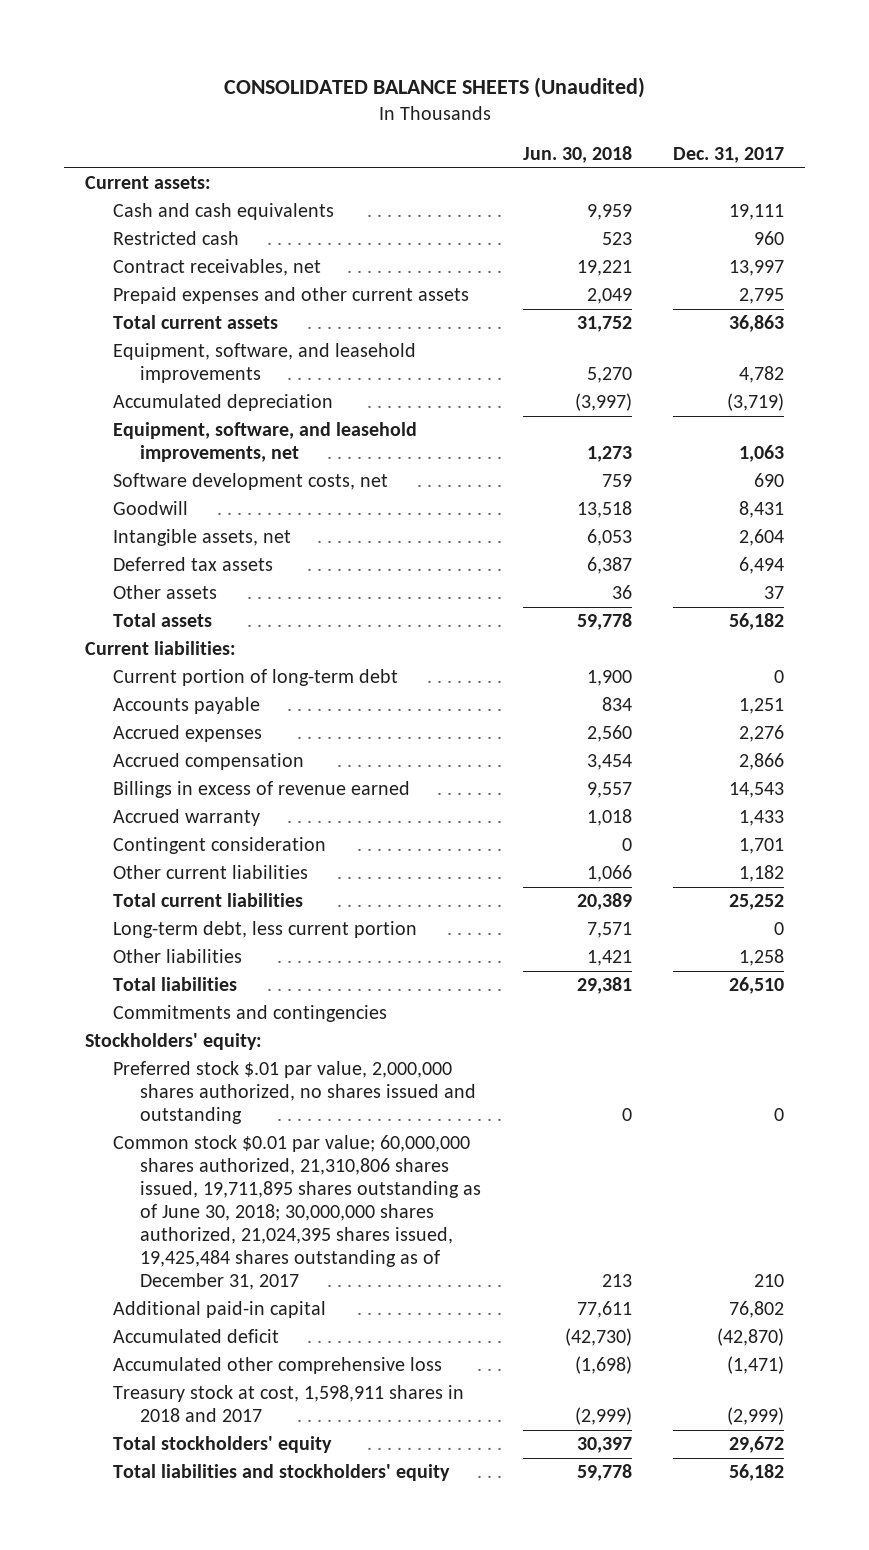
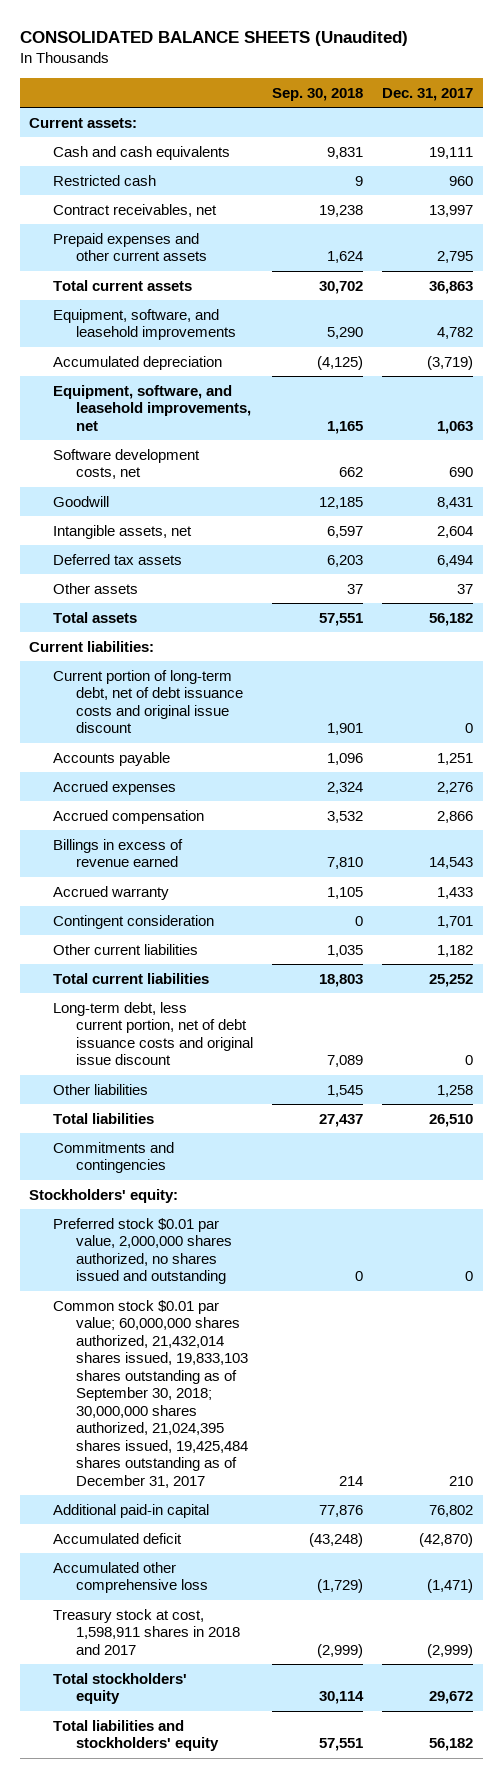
[522,145,632,163] Jun. 30, 2018 -> none
none -> [272,87,364,101] Sep. 30, 2018
[112,669,398,687] Current portion of long-term debt -> [52,669,243,734] Current portion of long-term debt, net of debt issuance costs and original issue discount
[112,921,417,939] Long-term debt, less current portion -> [52,1001,253,1066] Long-term debt, less current portion, net of debt issuance costs and original issue discount
[112,1061,477,1125] Preferred stock $.01 par value, 2,000,000 shares authorized, no shares issued and outstanding -> [52,1217,232,1285] Preferred stock $0.01 par value, 2,000,000 shares authorized, no shares issued and outstanding
[112,1135,482,1291] Common stock $0.01 par value; 60,000,000 shares authorized, 21,310,806 shares issued, 19,711,895 shares outstanding as of June 30, 2018; 30,000,000 shares authorized, 21,024,395 shares issued, 19,425,484 shares outstanding as of December 31, 2017 -> [52,1299,248,1488] Common stock $0.01 par value; 60,000,000 shares authorized, 21,432,014 shares issued, 19,833,103 shares outstanding as of September 30, 2018; 30,000,000 shares authorized, 21,024,395 shares issued, 19,425,484 shares outstanding as of December 31, 2017

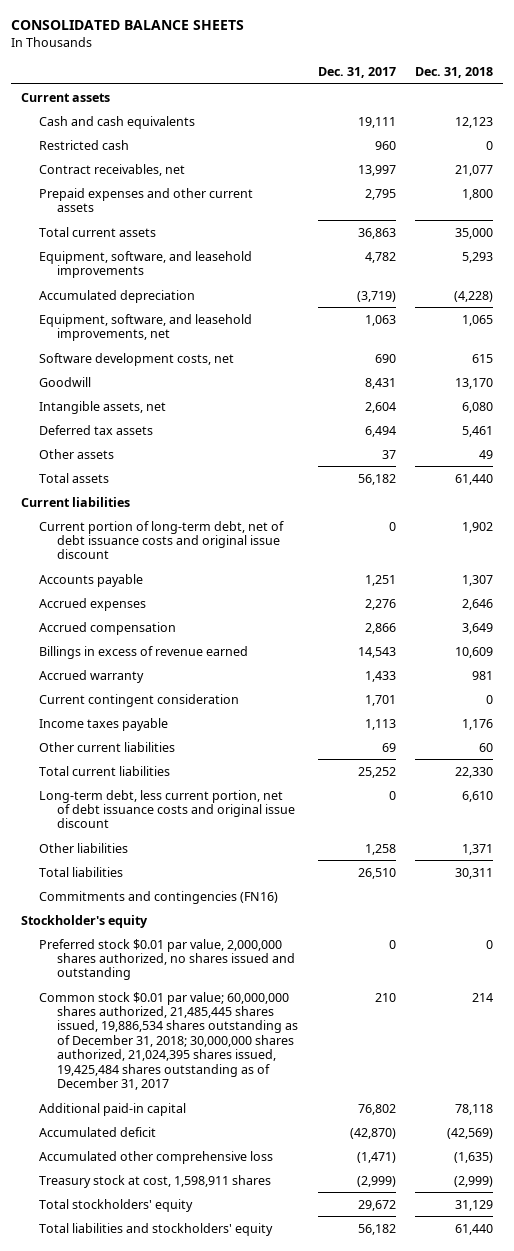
[19,30,408,46] CONSOLIDATED BALANCE SHEETS (Unaudited) -> [11,20,245,31] CONSOLIDATED BALANCE SHEETS
[272,87,364,101] Sep. 30, 2018 -> none
none -> [415,66,494,78] Dec. 31, 2018
[29,117,138,128] Current assets: -> [20,92,110,102] Current assets
[29,640,155,652] Current liabilities: -> [20,496,130,507] Current liabilities
[52,914,214,929] Contingent consideration -> [39,693,240,707] Current contingent consideration
none -> [39,717,169,731] Income taxes payable
[437,944,474,957] 1,182 -> [381,742,396,752] 69
[52,1141,174,1174] Commitments and contingencies -> [39,890,279,904] Commitments and contingencies (FN16)
[29,1188,179,1203] Stockholders' equity: -> [20,914,148,928] Stockholder's equity
[52,1299,248,1488] Common stock $0.01 par value; 60,000,000 shares authorized, 21,432,014 shares issued, 19,833,103 shares outstanding as of September 30, 2018; 30,000,000 shares authorized, 21,024,395 shares issued, 19,425,484 shares outstanding as of December 31, 2017 -> [39,991,299,1091] Common stock $0.01 par value; 60,000,000 shares authorized, 21,485,445 shares issued, 19,886,534 shares outstanding as of December 31, 2018; 30,000,000 shares authorized, 21,024,395 shares issued, 19,425,484 shares outstanding as of December 31, 2017
[52,1608,240,1655] Treasury stock at cost, 1,598,911 shares in 2018 and 2017 -> [39,1174,272,1188] Treasury stock at cost, 1,598,911 shares

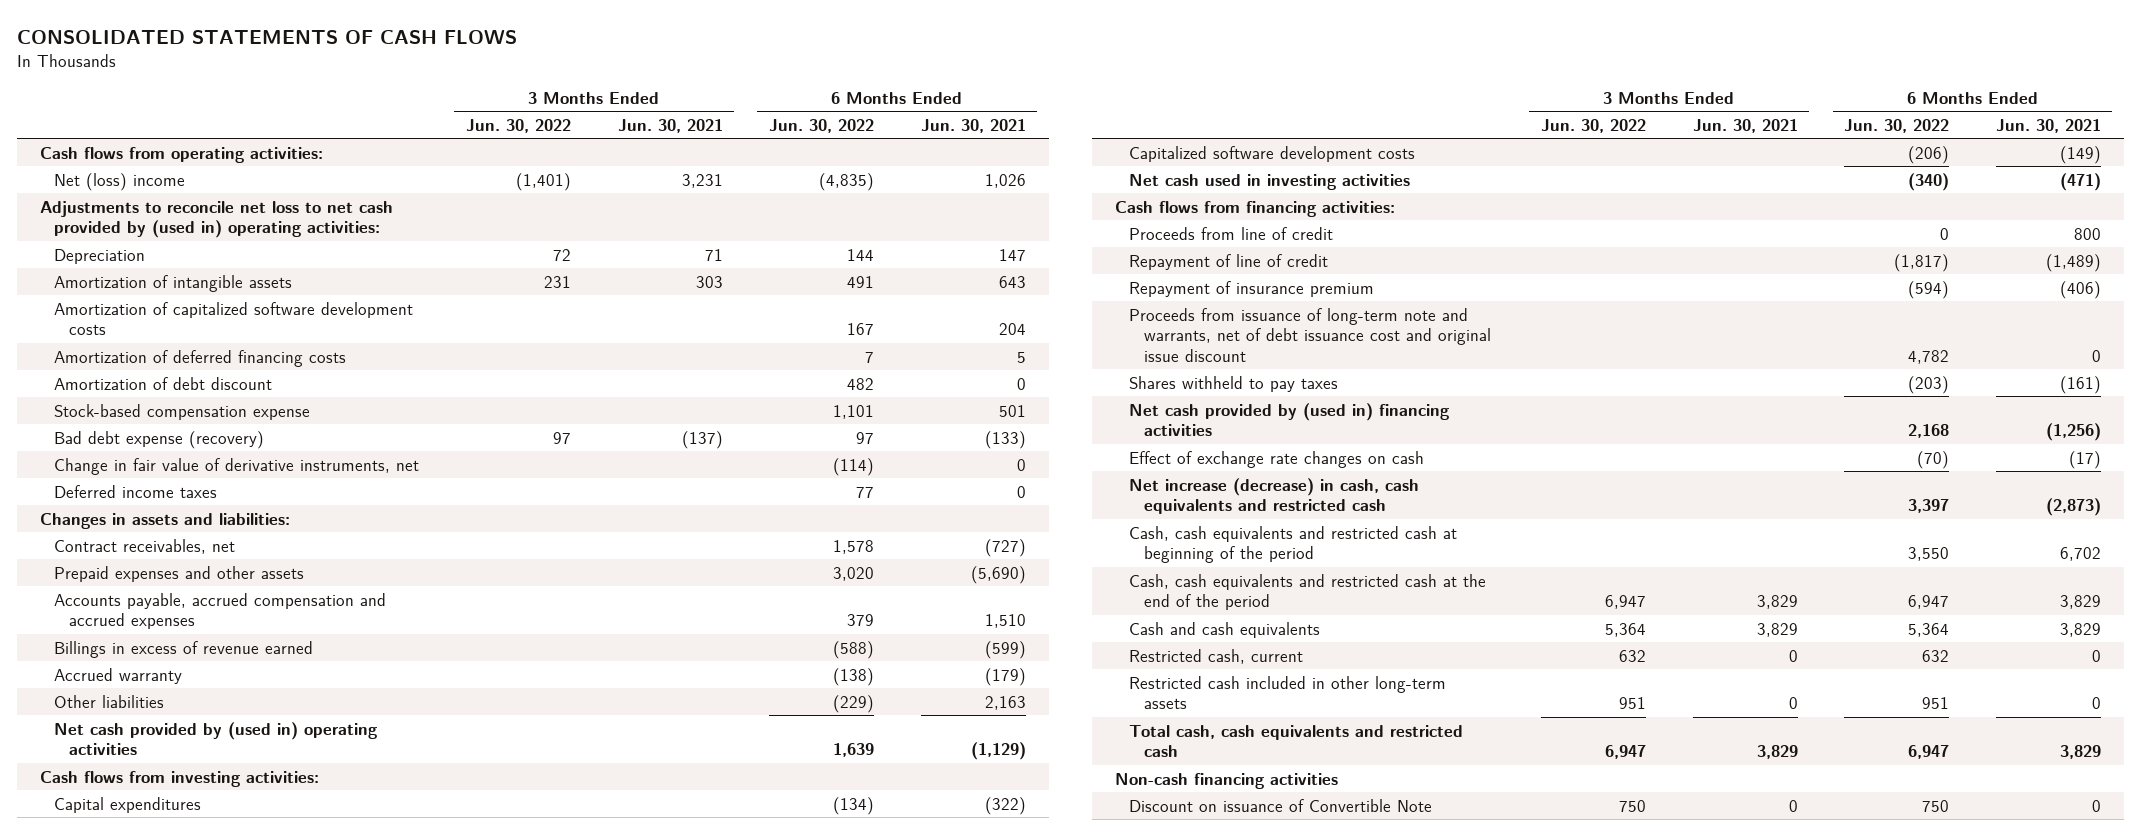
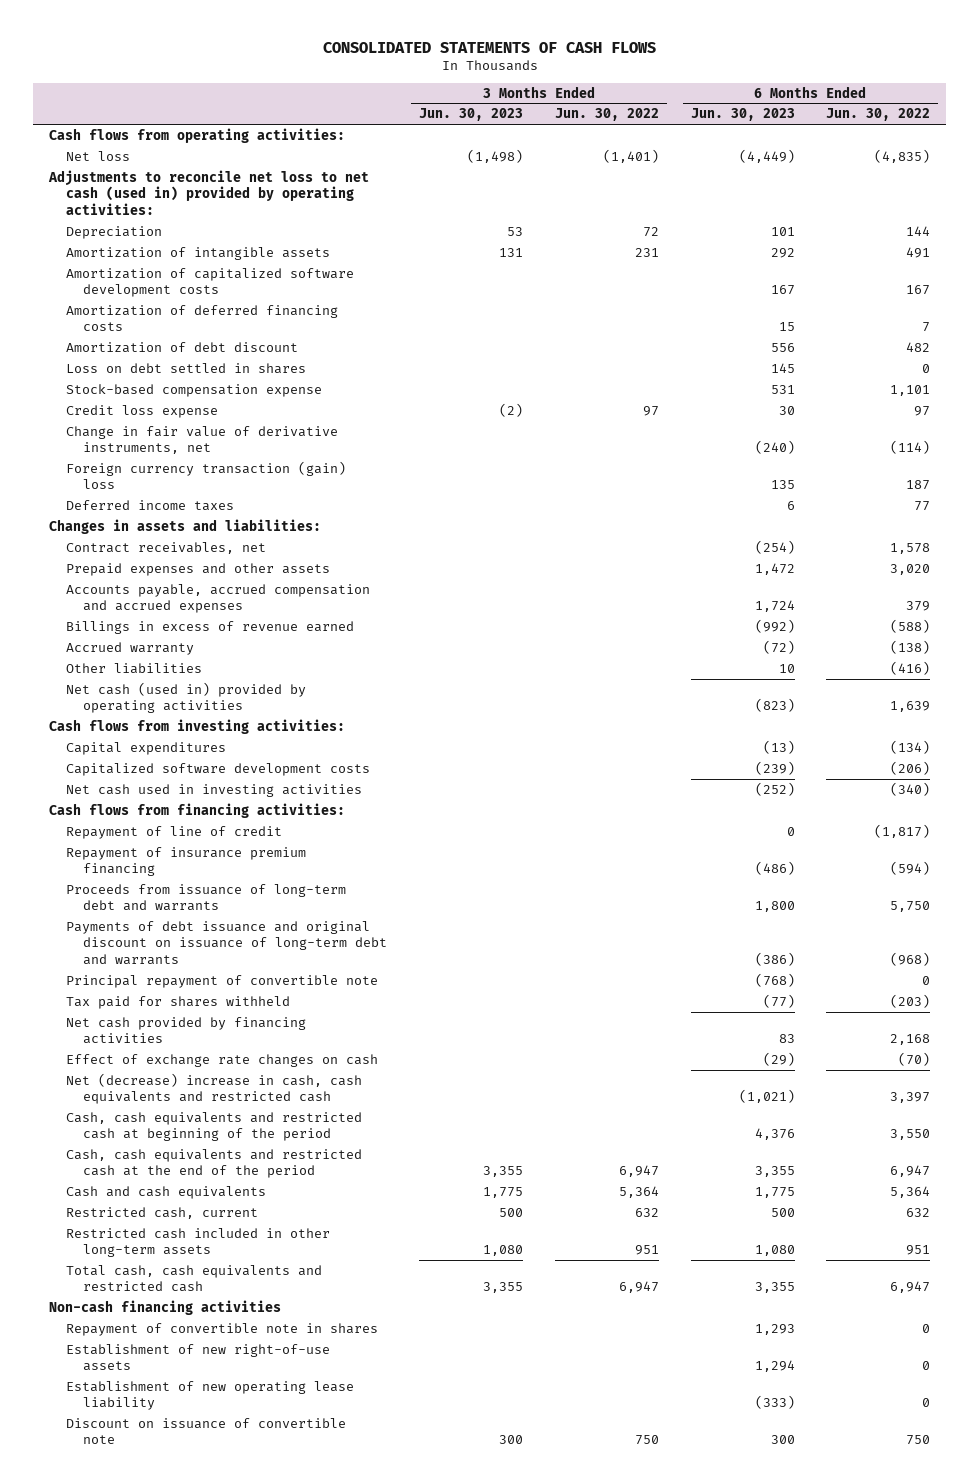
[617,118,723,133] Jun. 30, 2021 -> none
[920,118,1026,133] Jun. 30, 2021 -> none
none -> [419,108,524,122] Jun. 30, 2023
none -> [690,108,795,122] Jun. 30, 2023
[54,172,186,191] Net (loss) income -> [66,150,131,161] Net loss
[40,200,394,239] Adjustments to reconcile net loss to net cash provided by (used in) operating activities: -> [47,169,369,215] Adjustments to reconcile net loss to net cash (used in) provided by operating activities:
none -> [66,362,307,374] Loss on debt settled in shares
[54,430,265,449] Bad debt expense (recovery) -> [66,404,219,418] Credit loss expense
none -> [66,460,347,490] Foreign currency transaction (gain) loss
[833,694,875,713] (229) -> [890,660,931,675] (416)
[54,721,379,756] Net cash provided by (used in) operating activities -> [66,681,307,714] Net cash (used in) provided by operating activities
[1129,226,1334,240] Proceeds from line of credit -> none
[1129,375,1339,392] Shares withheld to pay taxes -> none
[1129,280,1375,297] Repayment of insurance premium -> [66,846,307,877] Repayment of insurance premium financing
[1129,307,1491,362] Proceeds from issuance of long-term note and warrants, net of debt issuance cost and original issue discount -> [66,883,347,912] Proceeds from issuance of long-term debt and warrants
[1908,349,1950,364] 4,782 -> [890,901,931,913] 5,750
none -> [66,920,388,965] Payments of debt issuance and original discount on issuance of long-term debt and warrants
none -> [66,974,379,988] Principal repayment of convertible note
none -> [66,995,291,1009] Tax paid for shares withheld
[1129,402,1451,437] Net cash provided by (used in) financing activities -> [66,1016,307,1045] Net cash provided by financing activities
[1129,477,1420,515] Net increase (decrease) in cash, cash equivalents and restricted cash -> [66,1072,363,1105] Net (decrease) increase in cash, cash equivalents and restricted cash
none -> [66,1322,379,1336] Repayment of convertible note in shares
none -> [66,1343,331,1372] Establishment of new right-of-use assets
none -> [66,1380,355,1411] Establishment of new operating lease liability
[1129,798,1433,812] Discount on issuance of Convertible Note -> [66,1417,347,1445] Discount on issuance of convertible note

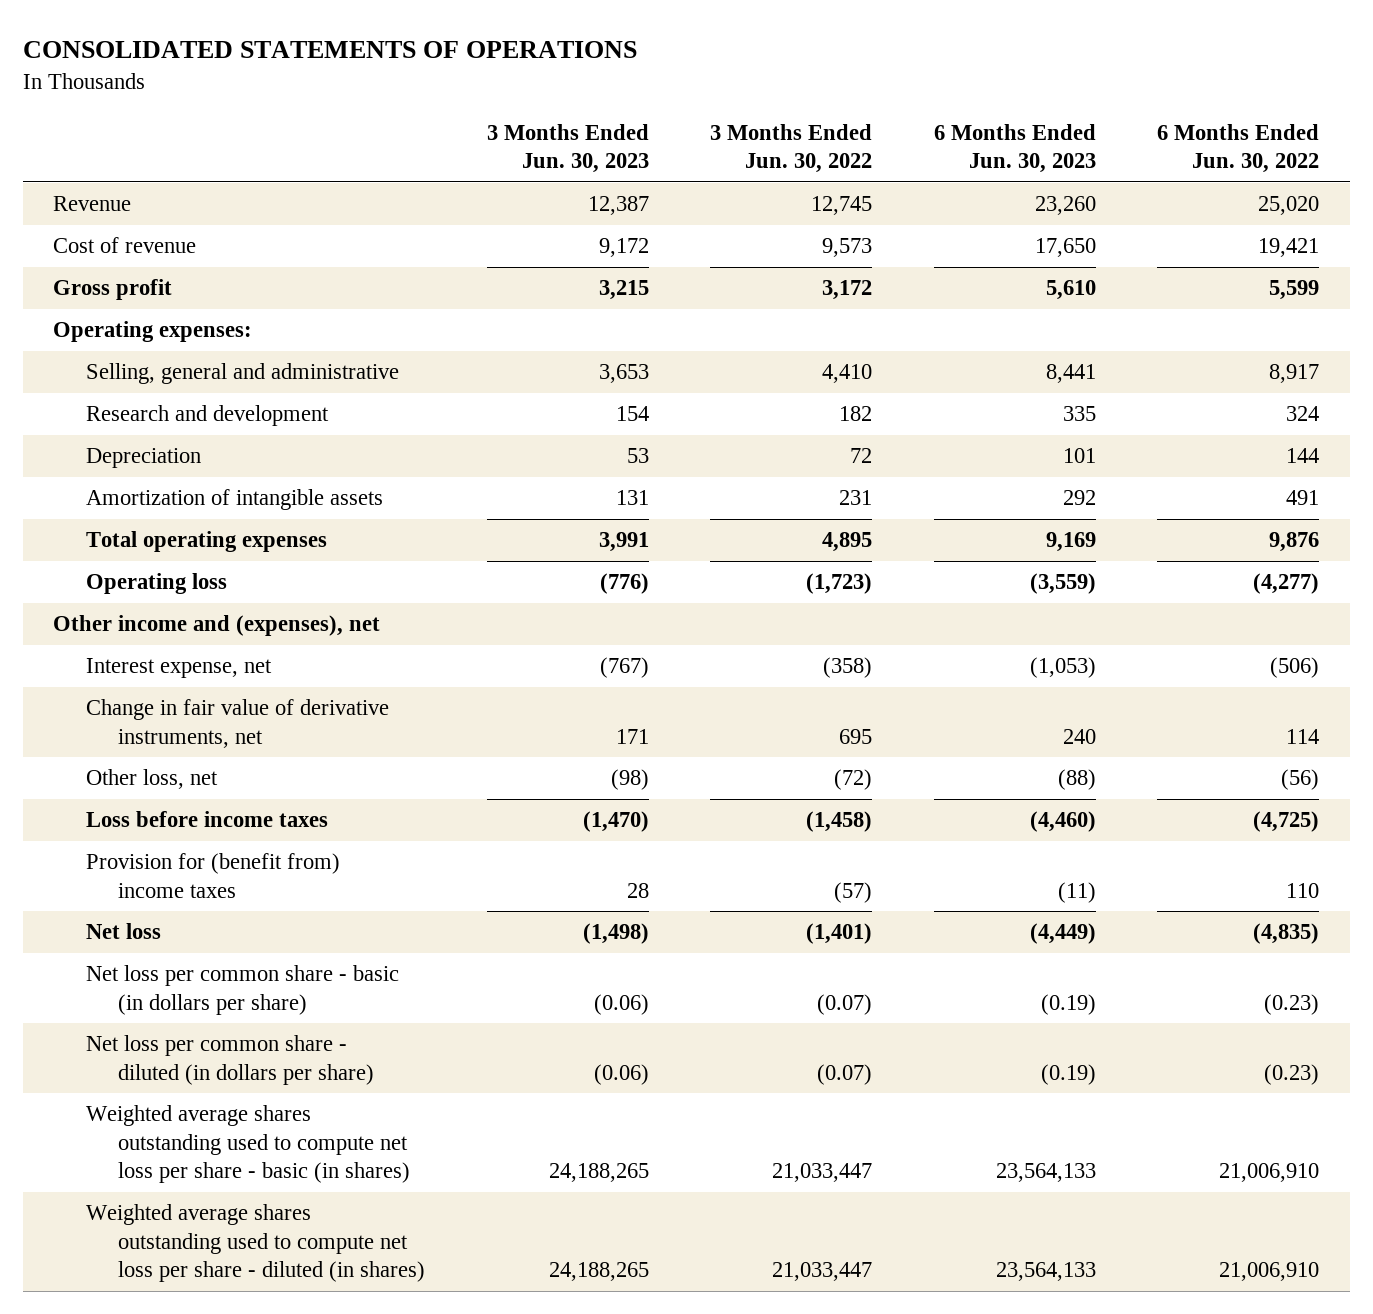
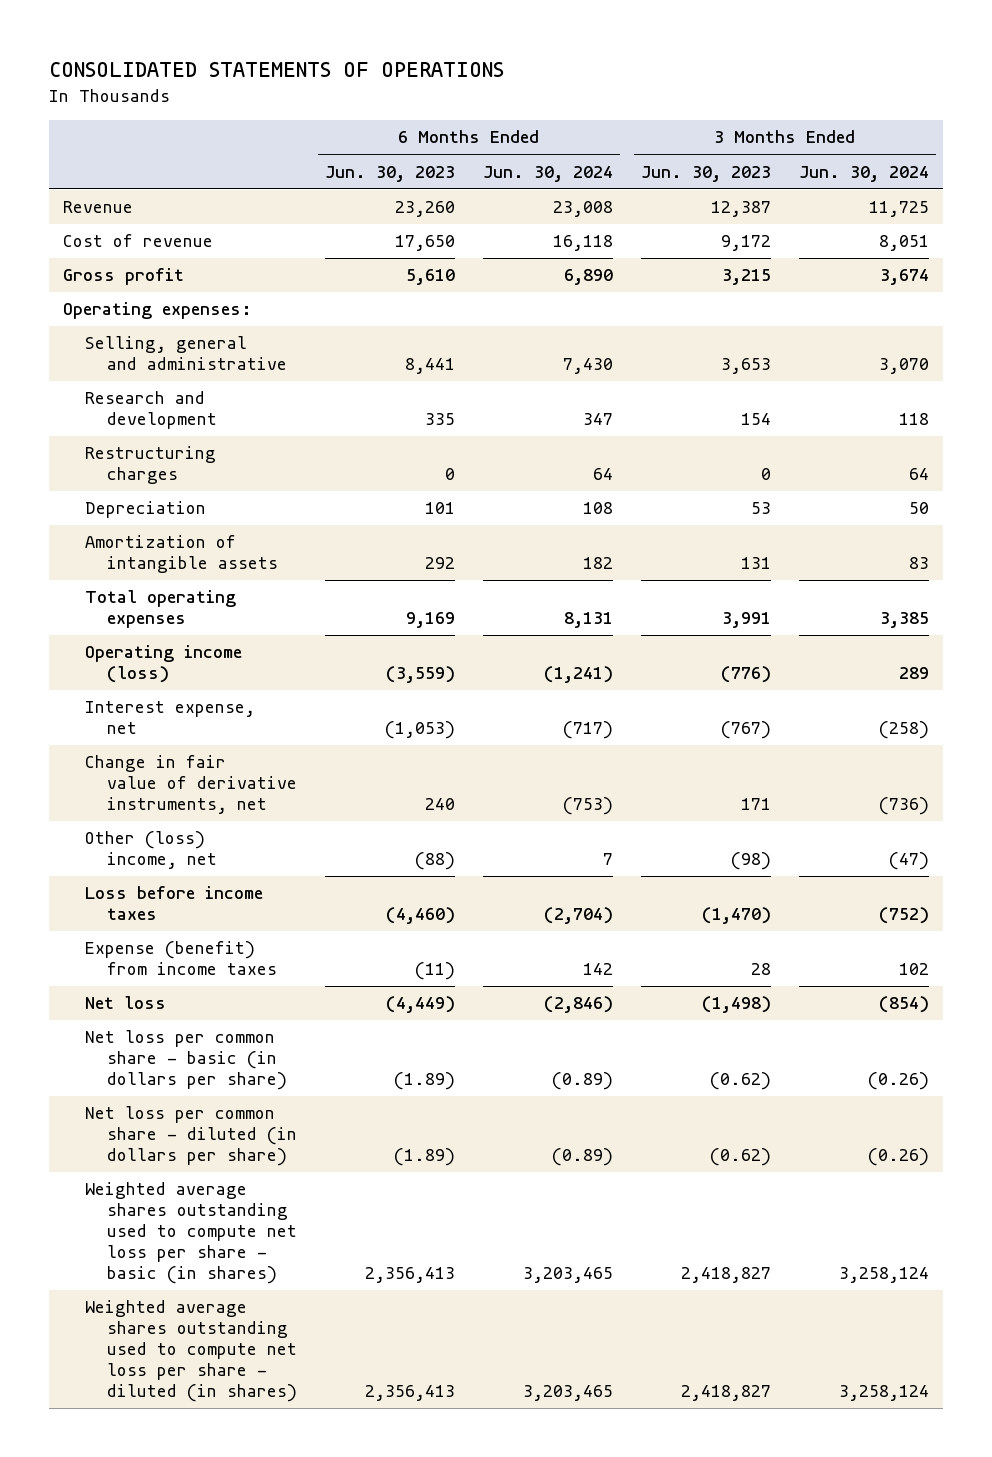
[710,123,873,174] 3 Months Ended Jun. 30, 2022 -> none
[1157,123,1320,174] 6 Months Ended Jun. 30, 2022 -> none
none -> [483,165,614,182] Jun. 30, 2024
none -> [799,165,930,182] Jun. 30, 2024
none -> [85,446,217,485] Restructuring charges
[53,615,381,637] Other income and (expenses), net -> none
[85,573,227,595] Operating loss -> [85,645,243,684] Operating income (loss)
[85,769,218,790] Other loss, net -> [85,831,218,870] Other (loss) income, net
[85,853,340,898] Provision for (benefit from) income taxes -> [85,941,278,976] Expense (benefit) from income taxes
[593,993,649,1015] (0.06) -> [710,1072,772,1091] (0.62)
[1040,993,1096,1015] (0.19) -> [394,1072,456,1091] (1.89)
[593,1063,649,1085] (0.06) -> [710,1148,772,1167] (0.62)
[1040,1063,1096,1085] (0.19) -> [394,1148,456,1167] (1.89)
[548,1163,649,1183] 24,188,265 -> [681,1267,772,1284] 2,418,827
[995,1163,1096,1183] 23,564,133 -> [365,1267,456,1284] 2,356,413
[548,1262,649,1282] 24,188,265 -> [681,1385,772,1402] 2,418,827
[995,1262,1096,1282] 23,564,133 -> [365,1385,456,1402] 2,356,413

